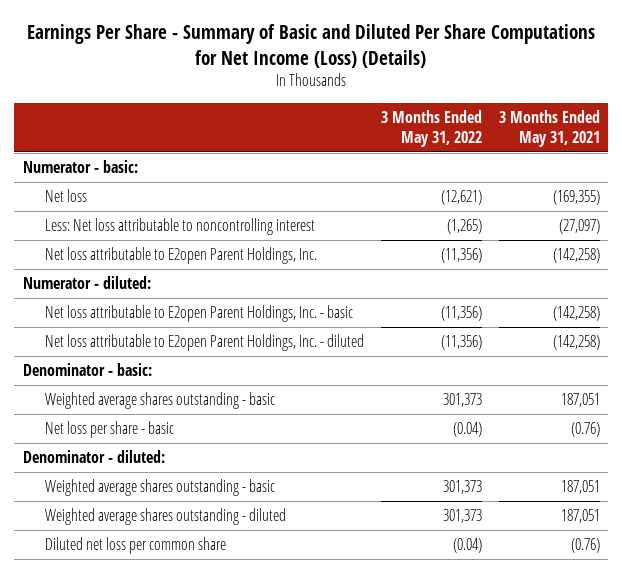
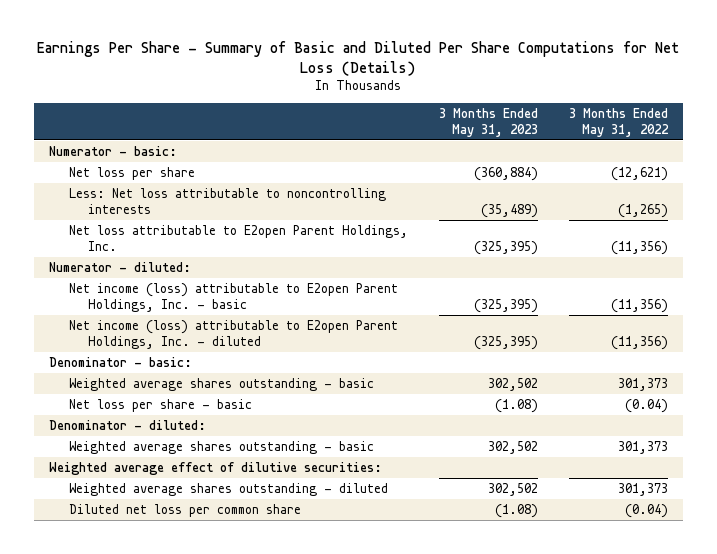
[27,24,596,68] Earnings Per Share - Summary of Basic and Diluted Per Share Computations for Net Income (Loss) (Details) -> [37,41,680,77] Earnings Per Share - Summary of Basic and Diluted Per Share Computations for Net Loss (Details)
[498,110,600,147] 3 Months Ended May 31, 2021 -> none
none -> [438,107,538,138] 3 Months Ended May 31, 2023
[44,189,87,203] Net loss -> [68,166,195,180] Net loss per share
[44,218,315,236] Less: Net loss attributable to noncontrolling interest -> [68,187,386,214] Less: Net loss attributable to noncontrolling interests
[44,305,353,323] Net loss attributable to E2open Parent Holdings, Inc. - basic -> [68,282,398,312] Net income (loss) attributable to E2open Parent Holdings, Inc. - basic
[44,334,364,352] Net loss attributable to E2open Parent Holdings, Inc. - diluted -> [68,319,398,349] Net income (loss) attributable to E2open Parent Holdings, Inc. - diluted
none -> [49,461,383,475] Weighted average effect of dilutive securities:

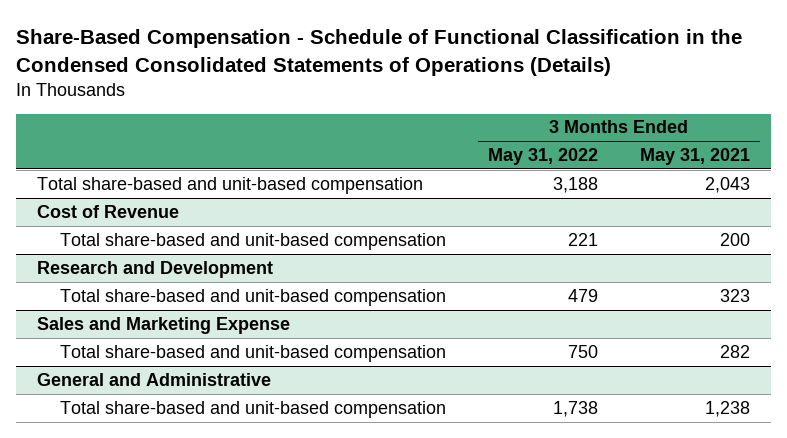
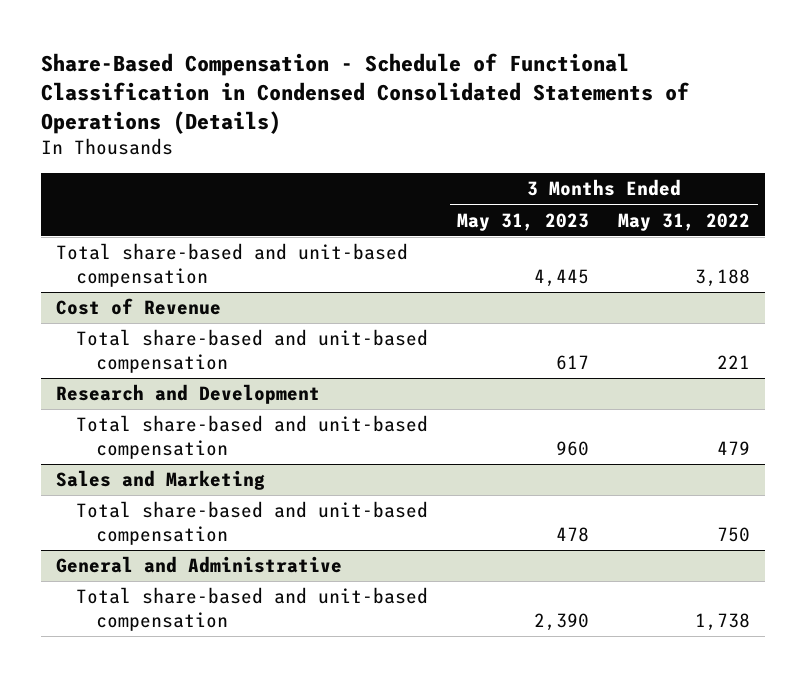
[16,29,743,76] Share-Based Compensation - Schedule of Functional Classification in the Condensed Consolidated Statements of Operations (Details) -> [41,52,690,135] Share-Based Compensation - Schedule of Functional Classification in Condensed Consolidated Statements of Operations (Details)
[639,148,750,166] May 31, 2021 -> none
none -> [457,212,590,231] May 31, 2023
[37,316,291,334] Sales and Marketing Expense -> [55,470,265,491] Sales and Marketing

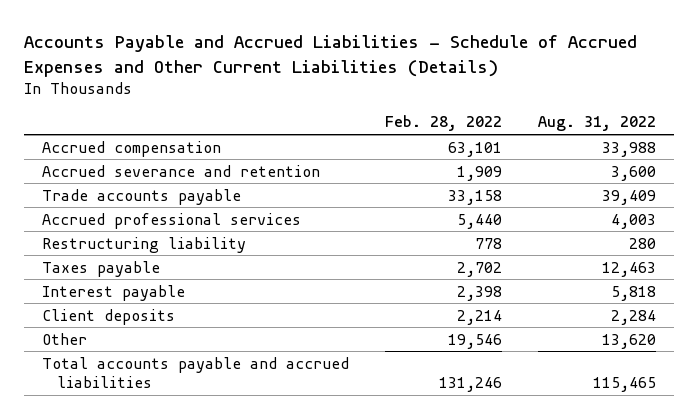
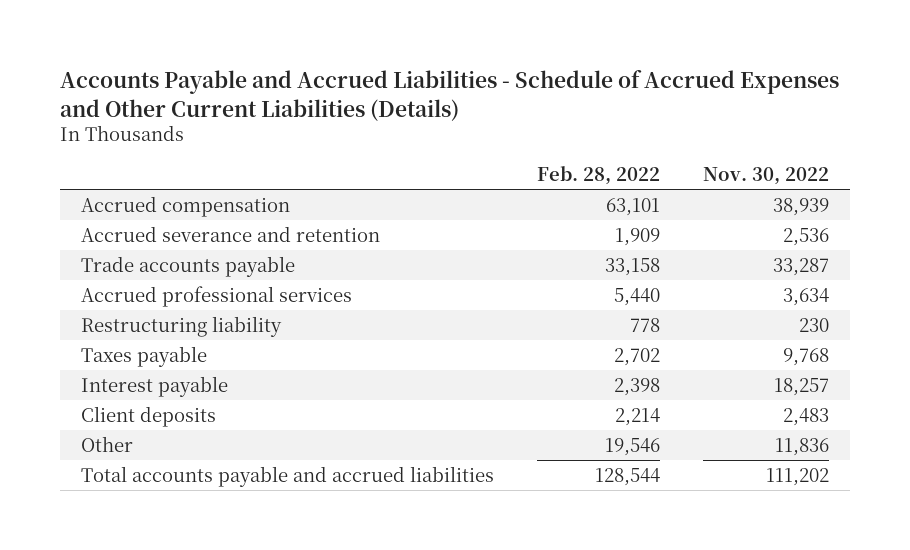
[538,116,657,132] Aug. 31, 2022 -> none
none -> [702,167,829,186] Nov. 30, 2022
[438,377,502,393] 131,246 -> [594,467,660,486] 128,544

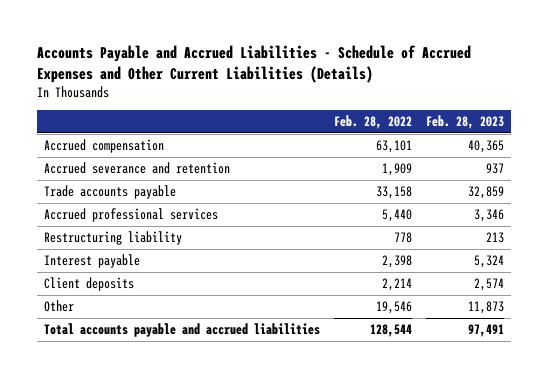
[702,167,829,186] Nov. 30, 2022 -> none
none -> [425,115,504,130] Feb. 28, 2023
[80,345,207,367] Taxes payable -> none

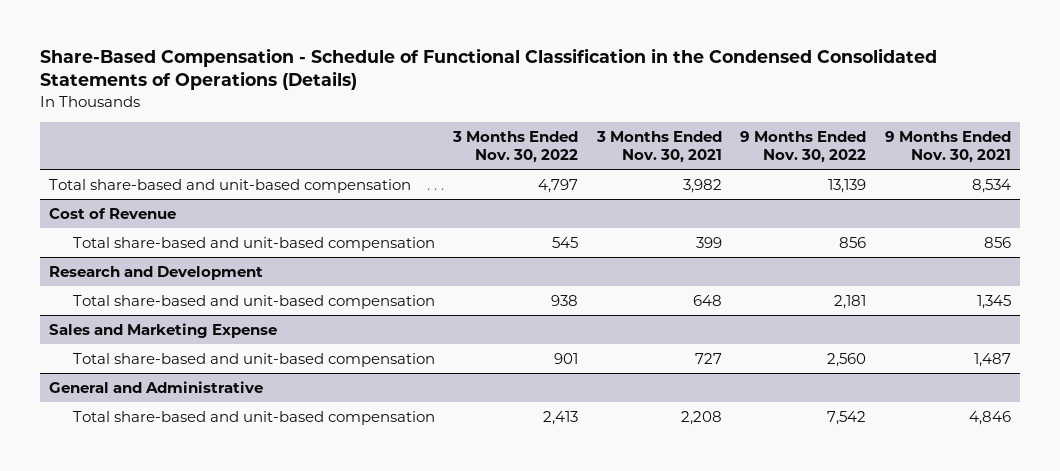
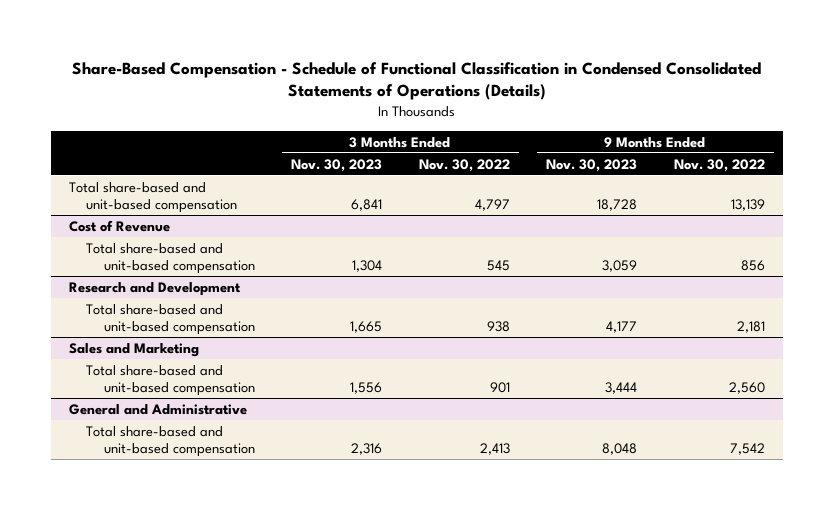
[39,48,937,91] Share-Based Compensation - Schedule of Functional Classification in the Condensed Consolidated Statements of Operations (Details) -> [71,61,761,101] Share-Based Compensation - Schedule of Functional Classification in Condensed Consolidated Statements of Operations (Details)
[595,130,722,164] 3 Months Ended Nov. 30, 2021 -> none
[885,130,1012,164] 9 Months Ended Nov. 30, 2021 -> none
none -> [291,158,383,172] Nov. 30, 2023
none -> [546,158,638,172] Nov. 30, 2023
[48,322,277,338] Sales and Marketing Expense -> [69,342,200,357] Sales and Marketing

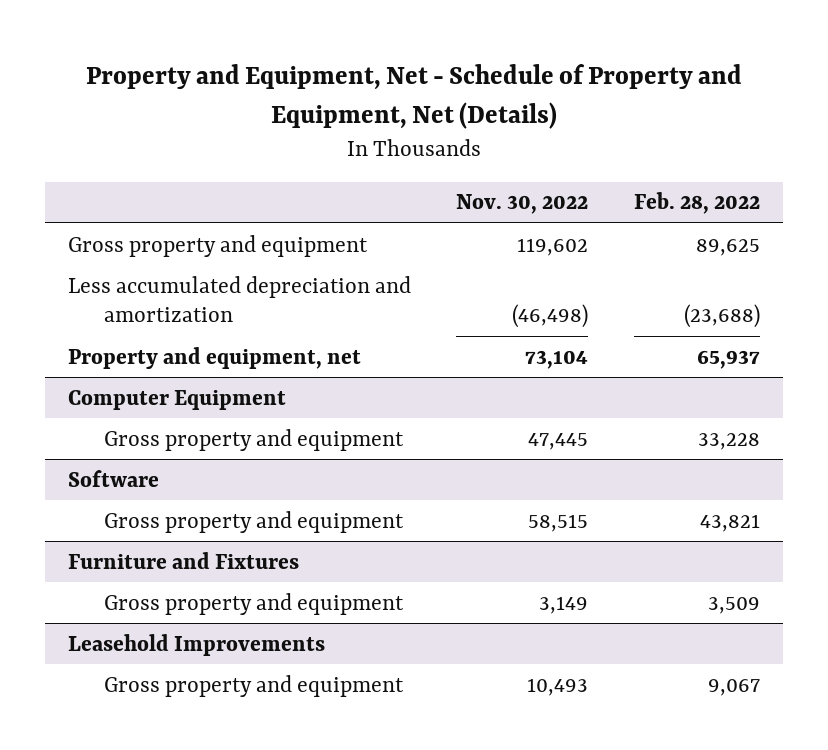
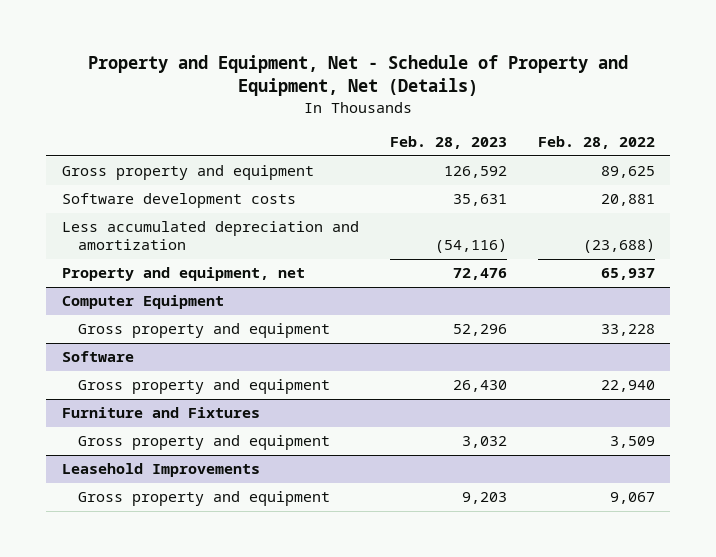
[456,194,589,215] Nov. 30, 2022 -> none
none -> [389,135,507,149] Feb. 28, 2023
none -> [61,193,296,209] Software development costs
[700,513,761,532] 43,821 -> [600,380,655,393] 22,940

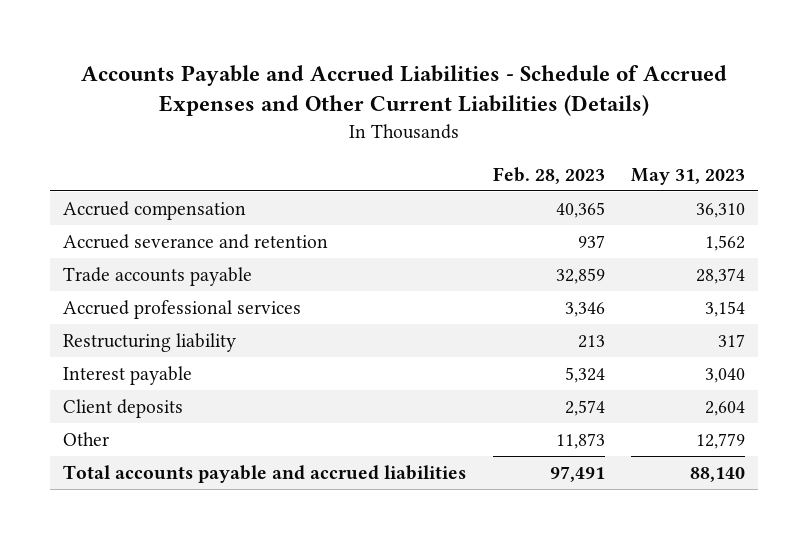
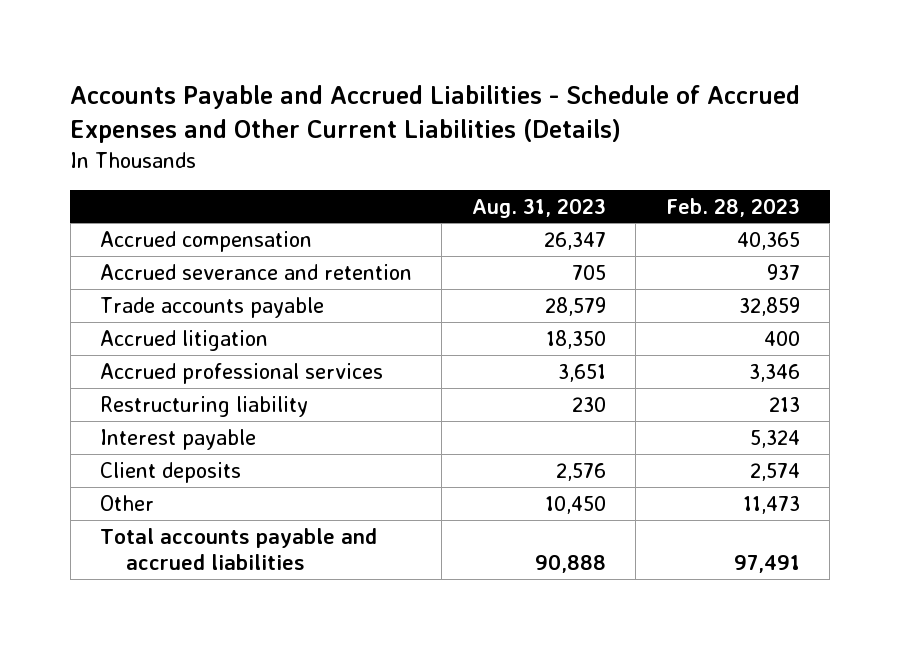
[630,167,745,185] May 31, 2023 -> none
none -> [471,197,606,218] Aug. 31, 2023
none -> [100,329,269,351] Accrued litigation
[555,433,605,450] 11,873 -> [742,495,800,514] 11,473

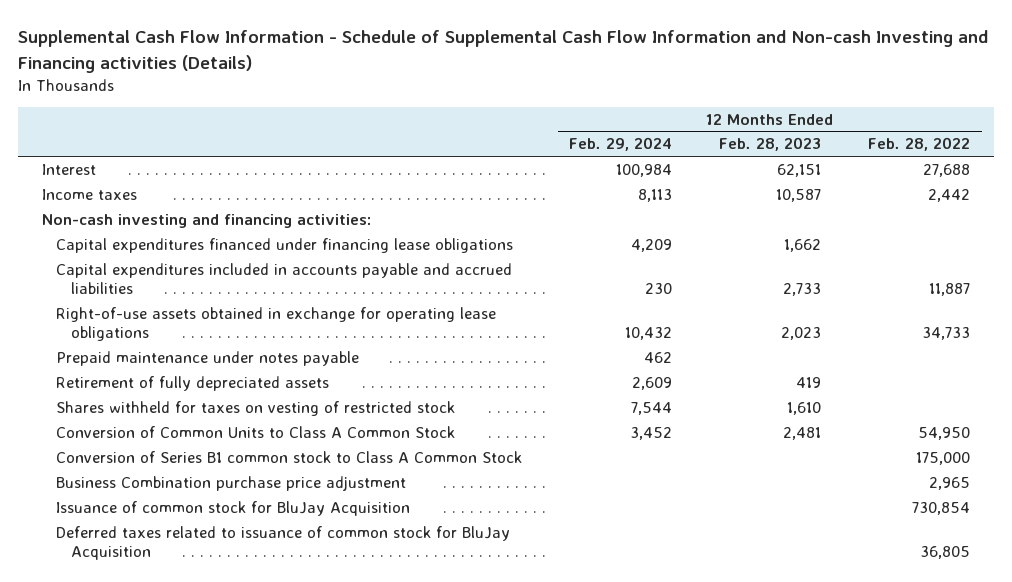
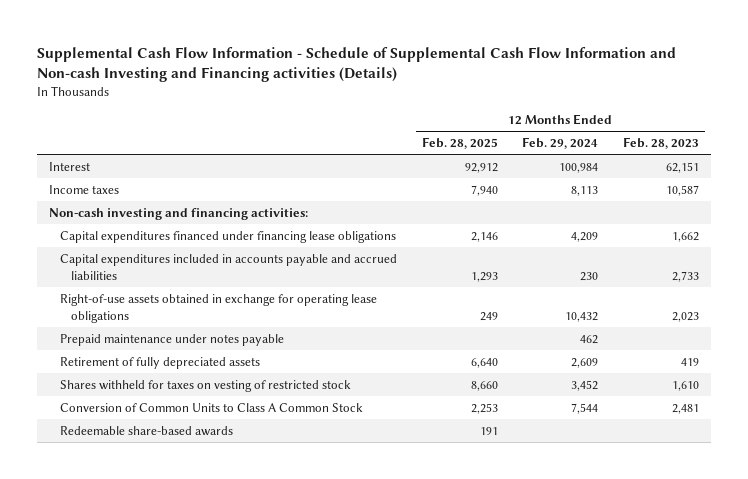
[868,137,971,152] Feb. 28, 2022 -> none
none -> [421,137,498,150] Feb. 28, 2025
[56,450,523,463] Conversion of Series B1 common stock to Class A Common Stock -> none
[56,475,407,491] Business Combination purchase price adjustment -> none
[56,500,411,516] Issuance of common stock for BluJay Acquisition -> none
[56,525,511,561] Deferred taxes related to issuance of common stock for BluJay Acquisition -> none
[631,401,673,415] 7,544 -> [571,379,599,391] 3,452
[630,426,673,440] 3,452 -> [571,402,599,414] 7,544
none -> [60,425,234,436] Redeemable share-based awards

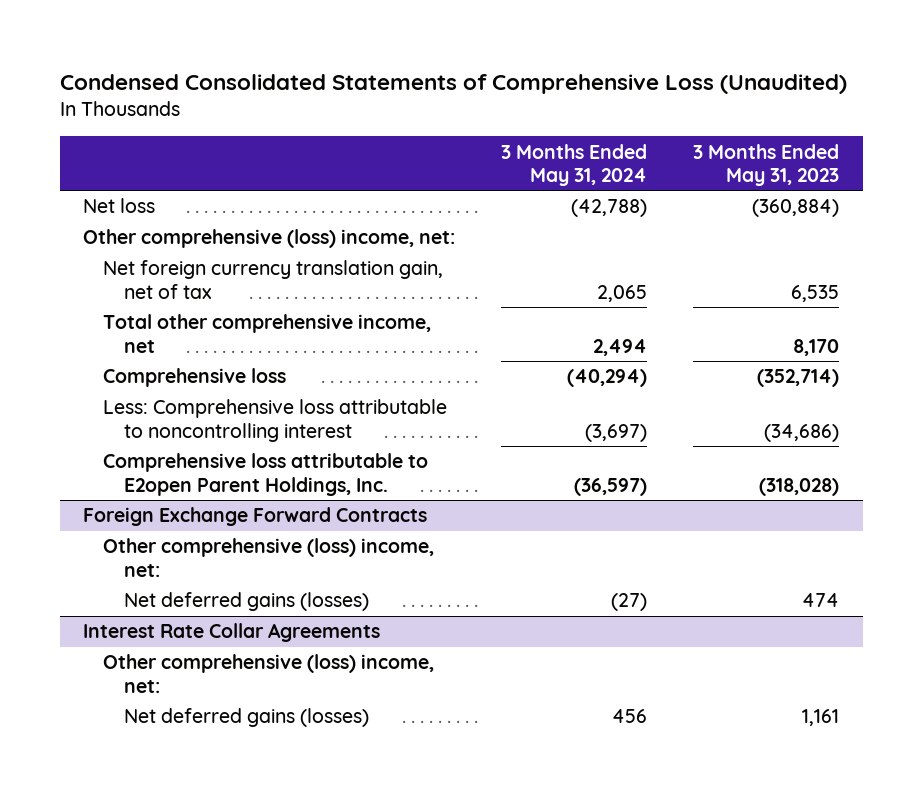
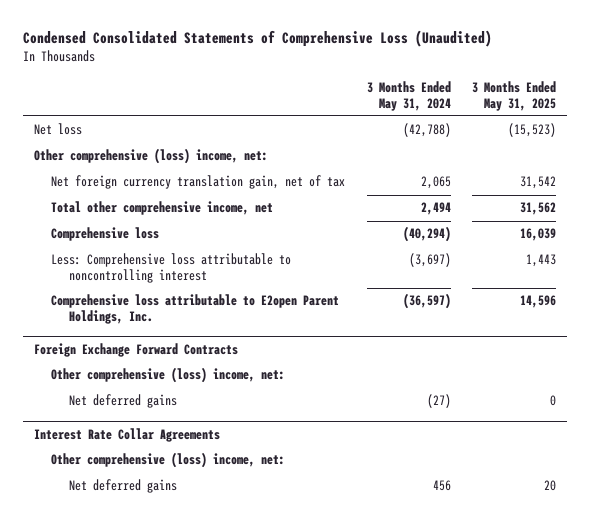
[693,143,840,186] 3 Months Ended May 31, 2023 -> none
none -> [471,81,556,111] 3 Months Ended May 31, 2025
[124,592,370,612] Net deferred gains (losses) -> [68,394,177,409] Net deferred gains
[124,708,370,728] Net deferred gains (losses) -> [68,479,177,494] Net deferred gains

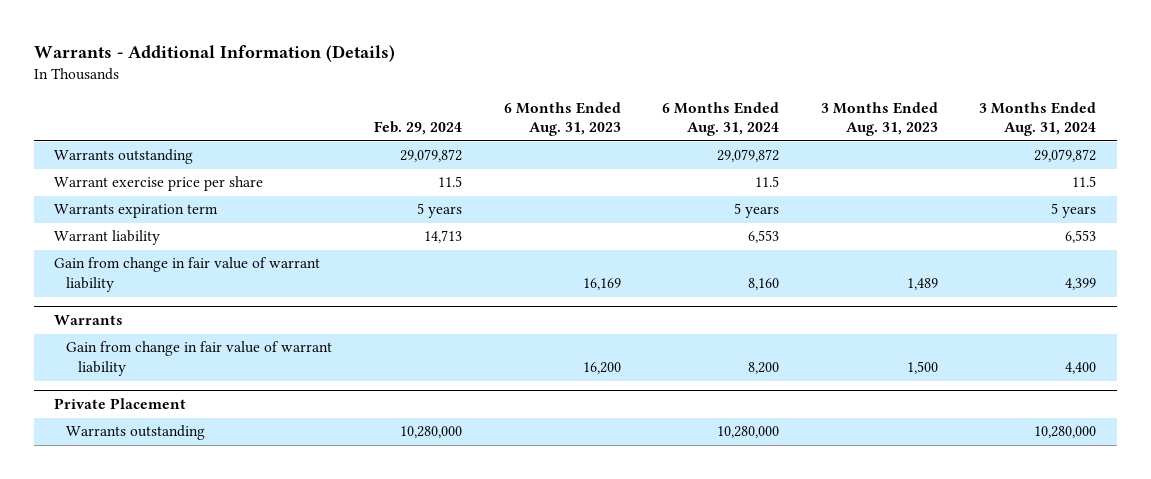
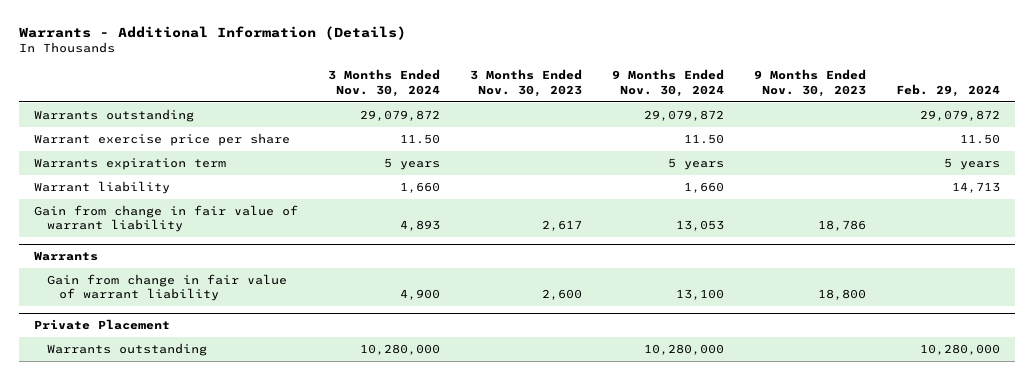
[503,101,621,137] 6 Months Ended Aug. 31, 2023 -> none
[662,101,780,137] 6 Months Ended Aug. 31, 2024 -> none
[820,101,938,137] 3 Months Ended Aug. 31, 2023 -> none
[979,101,1097,137] 3 Months Ended Aug. 31, 2024 -> none
none -> [327,69,440,97] 3 Months Ended Nov. 30, 2024
none -> [469,69,582,97] 3 Months Ended Nov. 30, 2023
none -> [611,69,724,97] 9 Months Ended Nov. 30, 2024
none -> [753,69,866,97] 9 Months Ended Nov. 30, 2023
[437,176,462,188] 11.5 -> [959,133,1000,144] 11.50

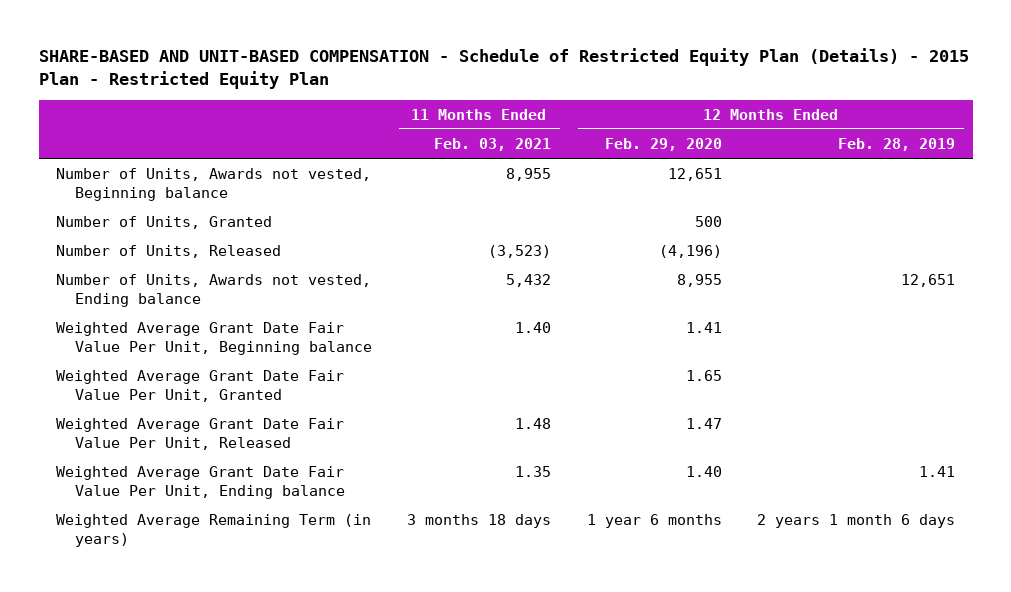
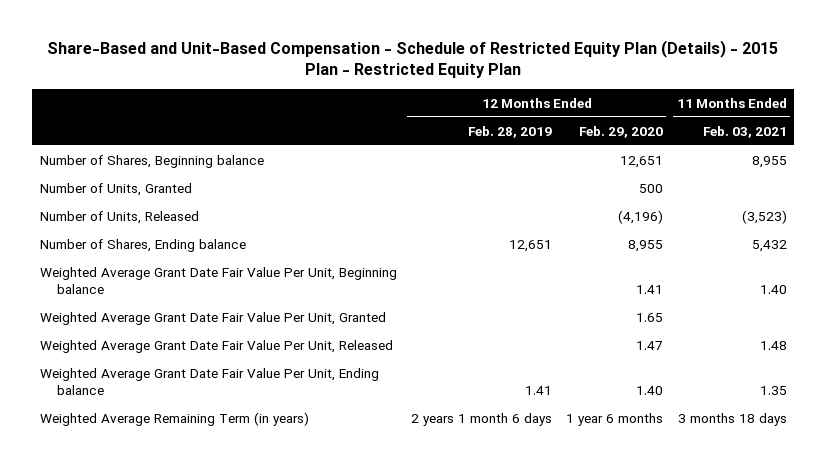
[38,47,969,89] SHARE-BASED AND UNIT-BASED COMPENSATION - Schedule of Restricted Equity Plan (Details) - 2015 Plan - Restricted Equity Plan -> [47,39,779,79] Share-Based and Unit-Based Compensation - Schedule of Restricted Equity Plan (Details) - 2015 Plan - Restricted Equity Plan
[56,168,372,201] Number of Units, Awards not vested, Beginning balance -> [39,154,264,168] Number of Shares, Beginning balance
[56,274,372,307] Number of Units, Awards not vested, Ending balance -> [39,238,246,252] Number of Shares, Ending balance

